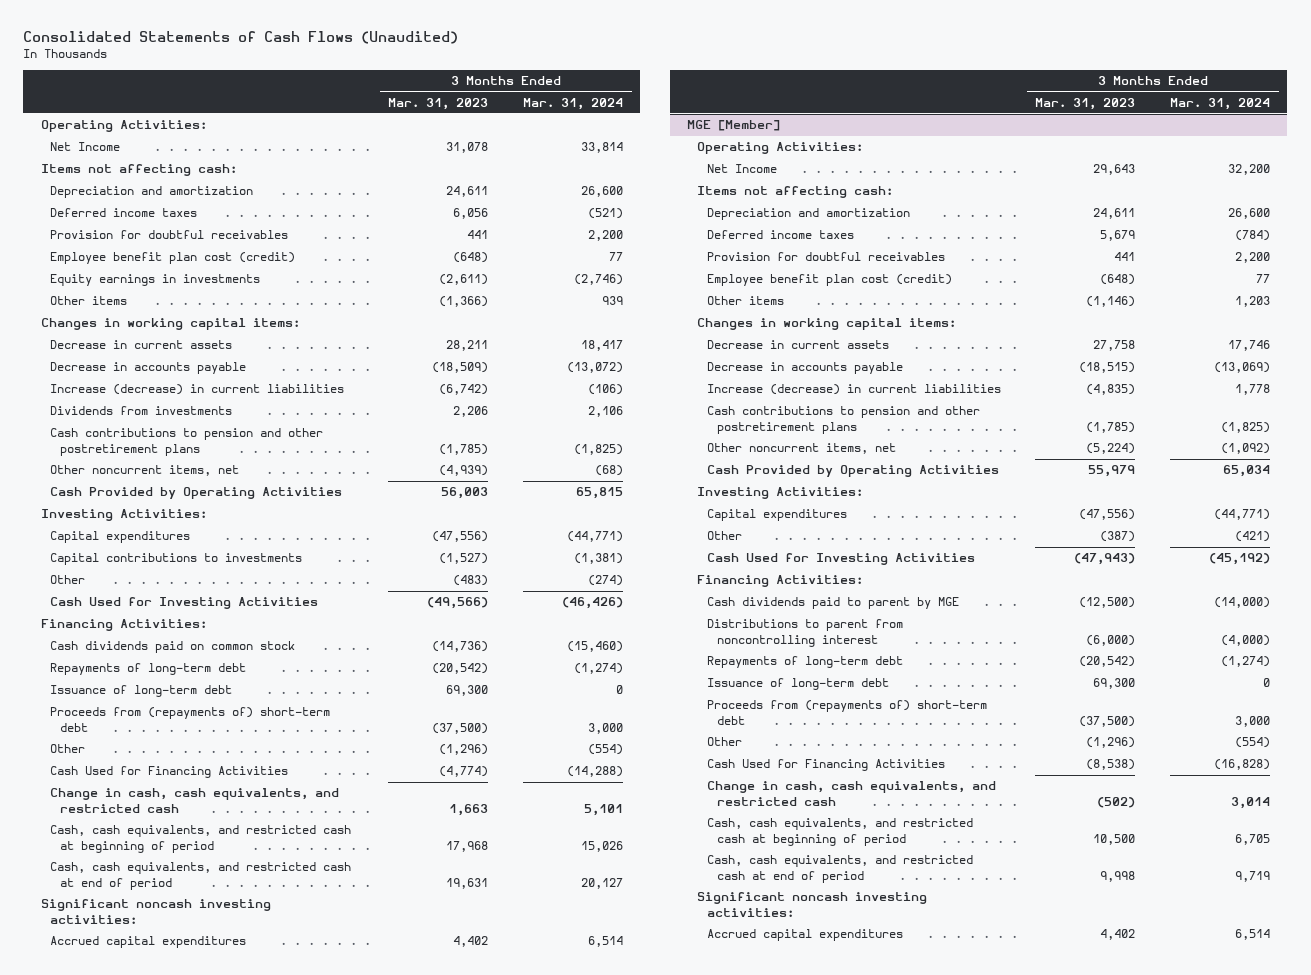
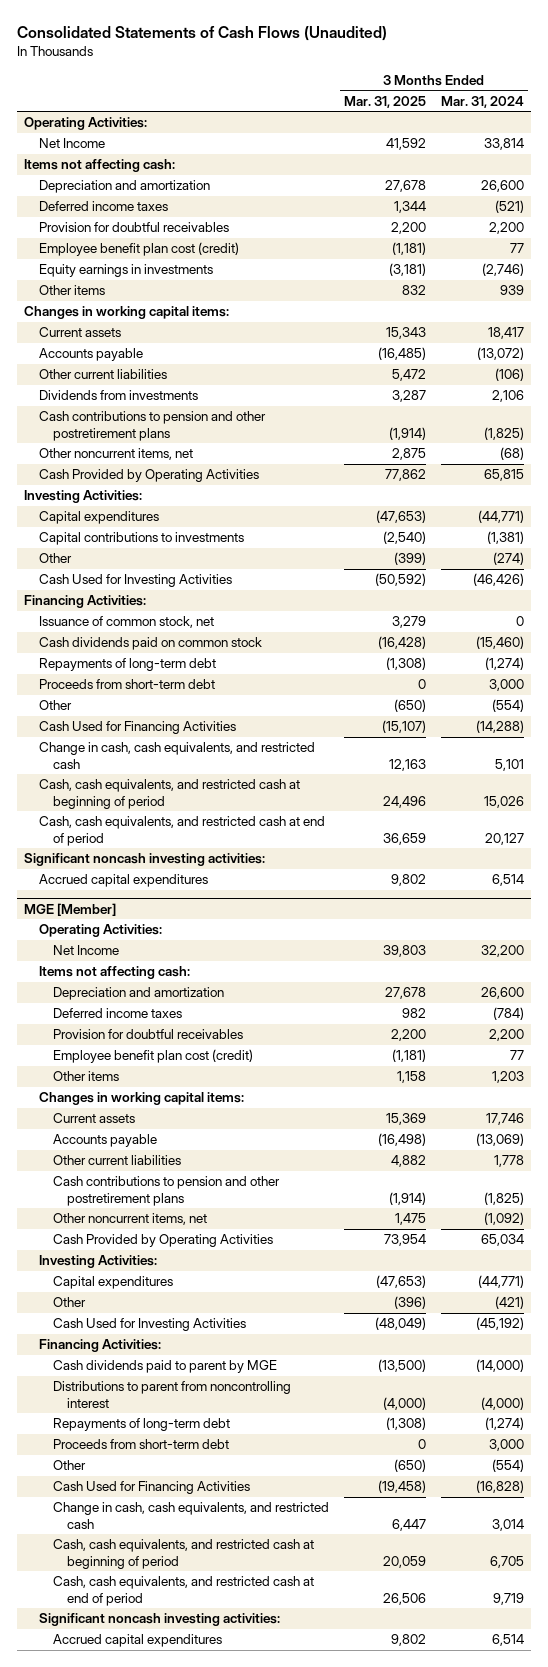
[388,97,489,110] Mar. 31, 2023 -> none
none -> [343,95,426,108] Mar. 31, 2025
[50,340,233,350] Decrease in current assets -> [38,327,121,338] Current assets
[50,362,247,375] Decrease in accounts payable -> [38,348,143,362] Accounts payable
[50,384,345,396] Increase (decrease) in current liabilities -> [38,369,167,380] Other current liabilities
none -> [38,616,214,629] Issuance of common stock, net
[50,685,233,698] Issuance of long-term debt -> none
[50,707,331,732] Proceeds from (repayments of) short-term debt -> [38,679,215,690] Proceeds from short-term debt
[706,340,889,350] Decrease in current assets -> [52,1113,135,1124] Current assets
[706,362,903,375] Decrease in accounts payable -> [52,1134,157,1148] Accounts payable
[706,384,1001,396] Increase (decrease) in current liabilities -> [52,1155,181,1166] Other current liabilities
[706,678,889,691] Issuance of long-term debt -> none
[706,700,987,725] Proceeds from (repayments of) short-term debt -> [52,1439,229,1450] Proceeds from short-term debt

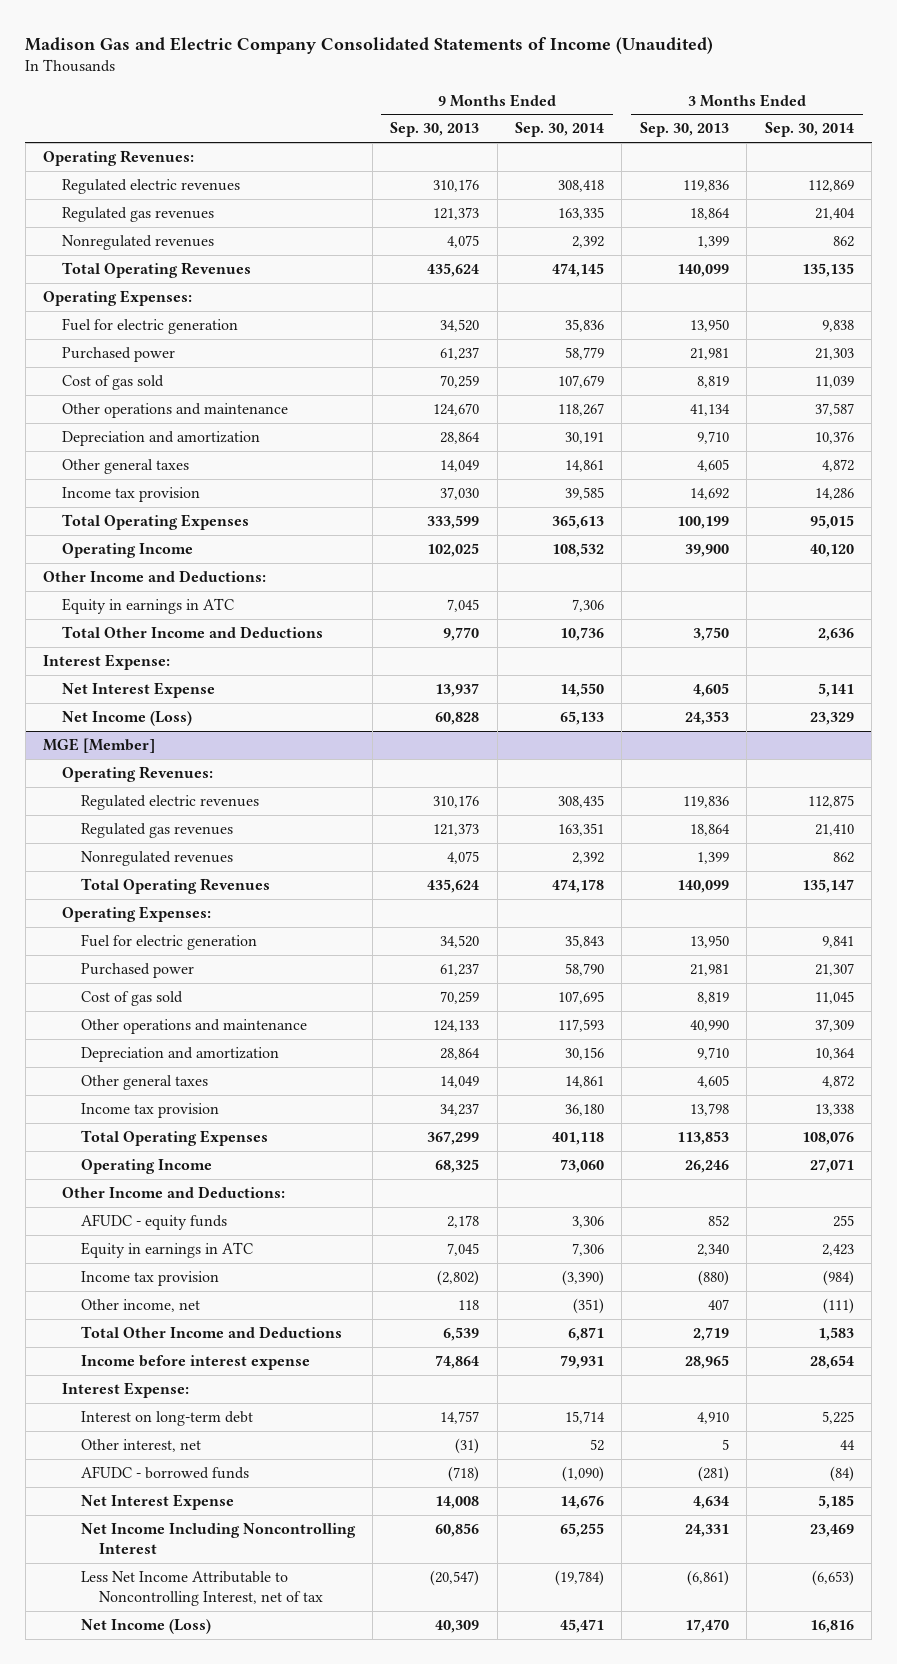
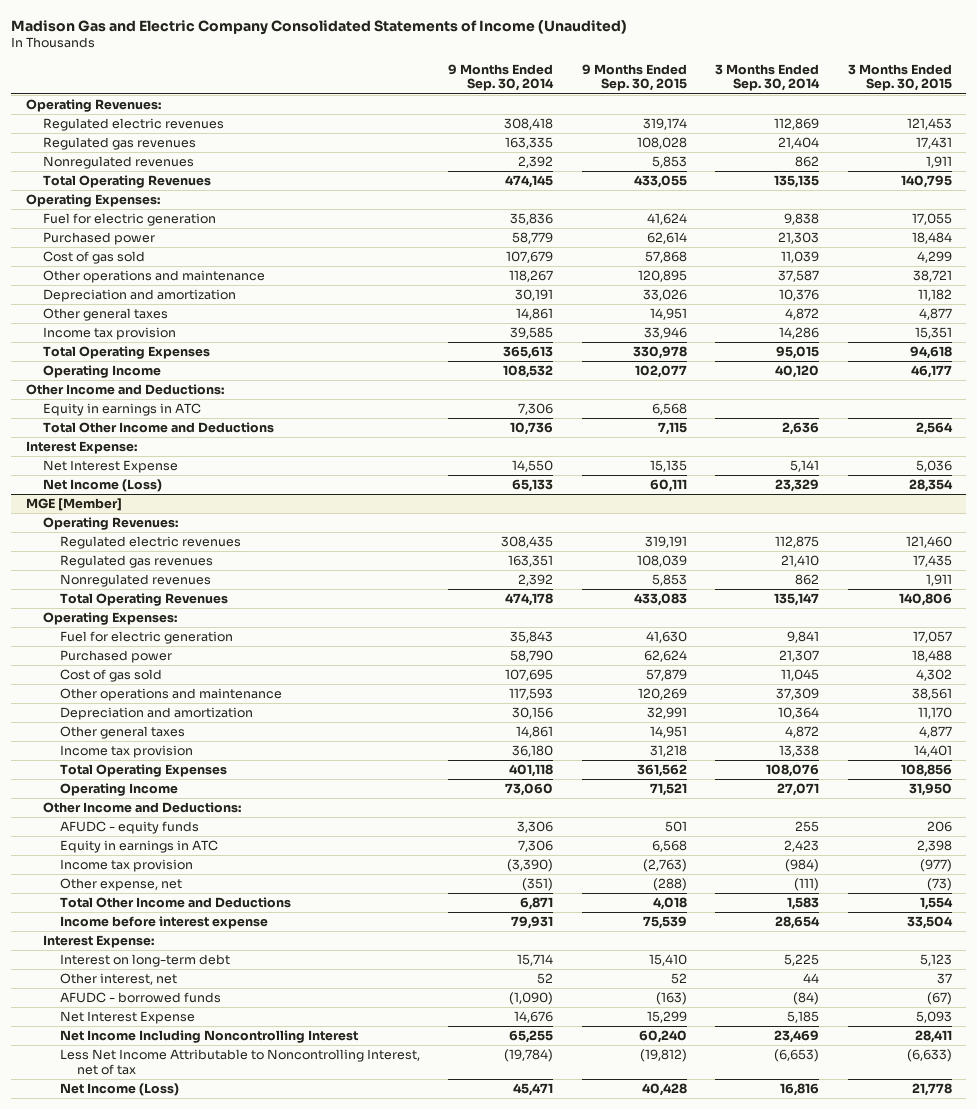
[390,122,480,138] Sep. 30, 2013 -> none
[639,122,729,138] Sep. 30, 2013 -> none
none -> [581,63,687,92] 9 Months Ended Sep. 30, 2015
none -> [847,63,952,92] 3 Months Ended Sep. 30, 2015
[80,1298,200,1312] Other income, net -> [59,878,182,892] Other expense, net

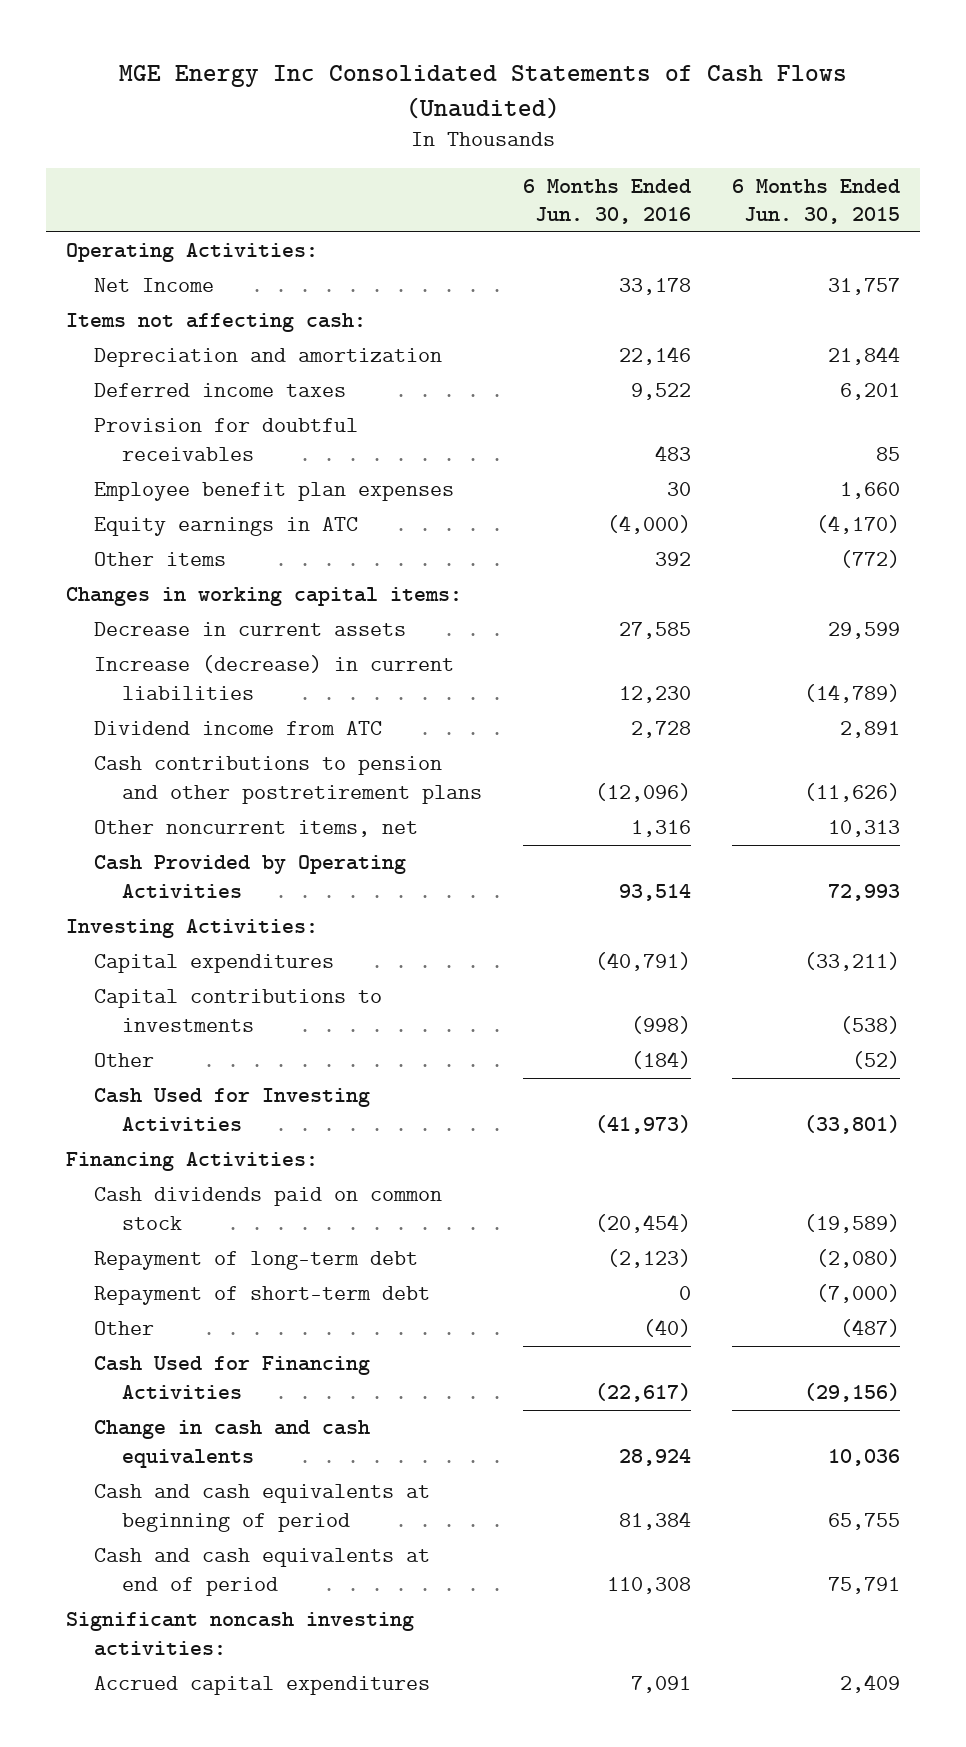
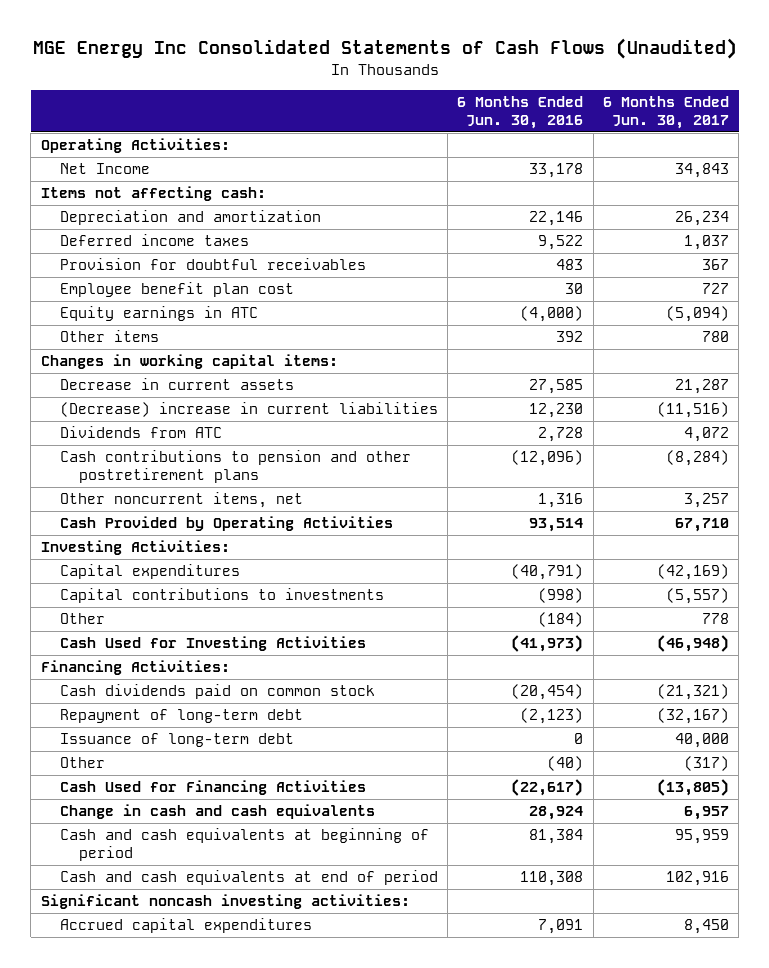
[731,178,900,225] 6 Months Ended Jun. 30, 2015 -> none
none -> [602,95,729,130] 6 Months Ended Jun. 30, 2017
[94,482,455,502] Employee benefit plan expenses -> [59,282,294,298] Employee benefit plan cost
[94,655,455,701] Increase (decrease) in current liabilities -> [59,402,438,418] (Decrease) increase in current liabilities
[94,721,383,736] Dividend income from ATC -> [59,426,222,439] Dividends from ATC
[94,1286,431,1306] Repayment of short-term debt -> none
none -> [59,733,294,748] Issuance of long-term debt

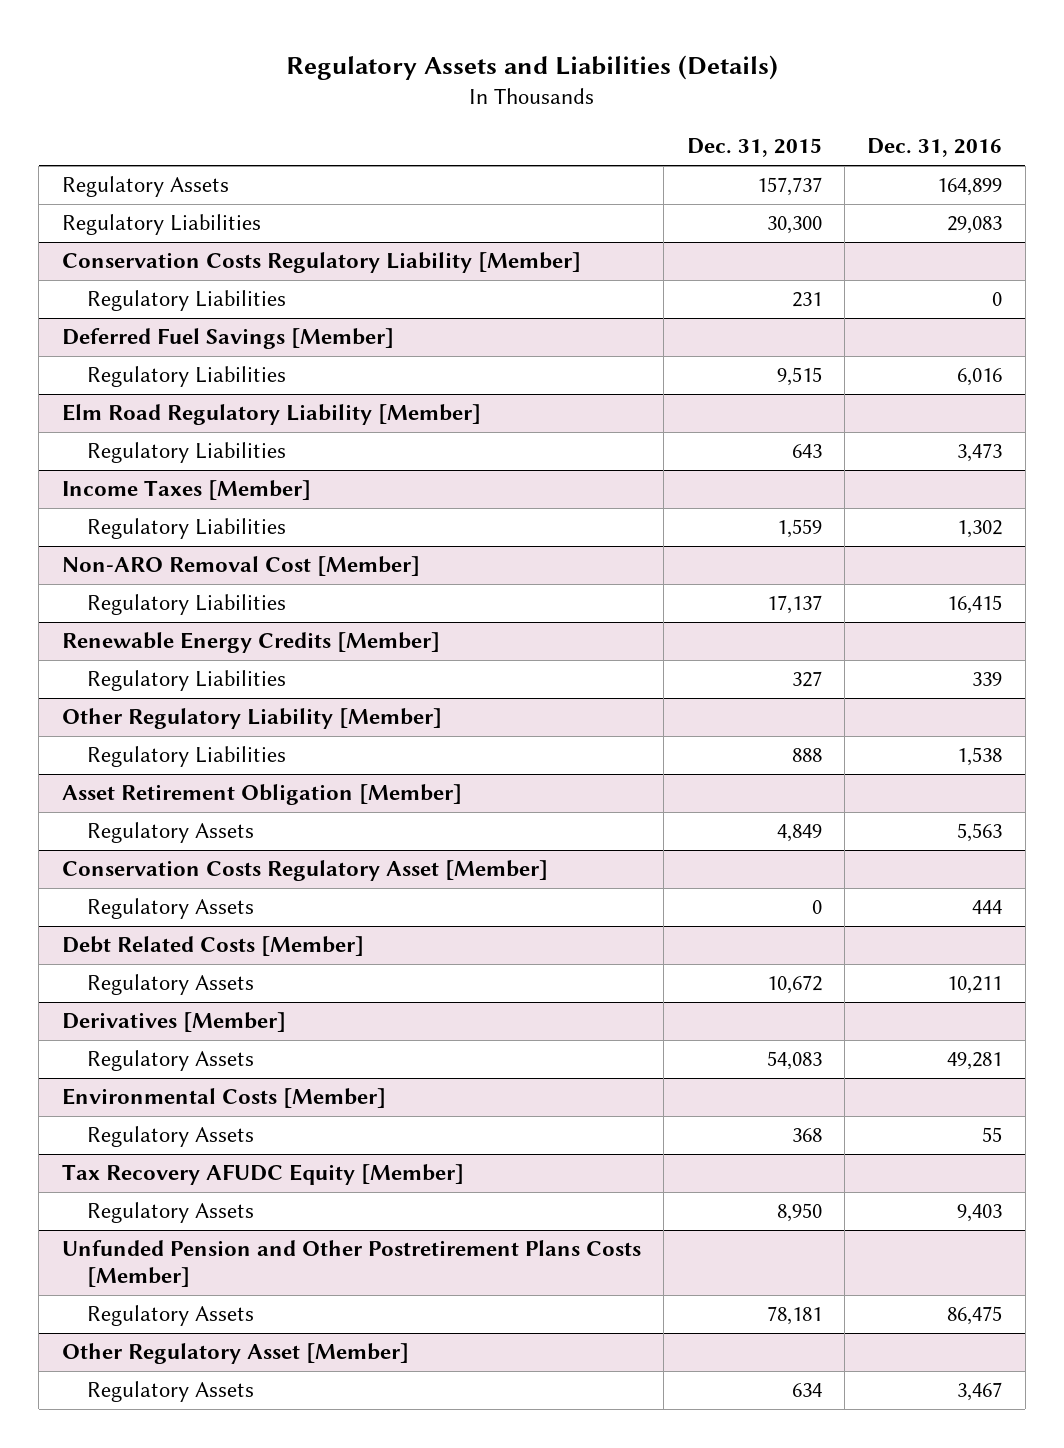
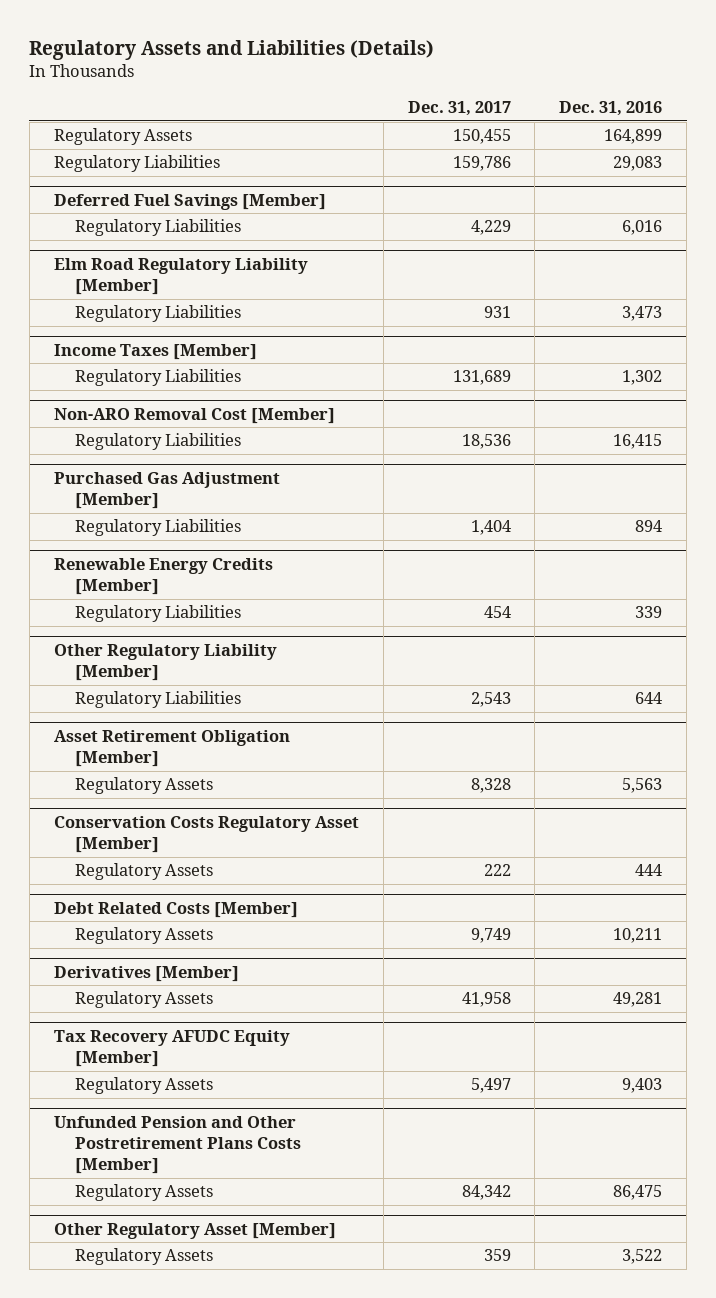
[686,138,822,158] Dec. 31, 2015 -> none
none -> [407,101,511,117] Dec. 31, 2017
[61,252,581,274] Conservation Costs Regulatory Liability [Member] -> none
[86,290,286,312] Regulatory Liabilities -> none
none -> [53,471,280,510] Purchased Gas Adjustment [Member]
none -> [75,519,242,537] Regulatory Liabilities
[957,747,1003,767] 1,538 -> [635,692,663,705] 644
[61,1088,386,1109] Environmental Costs [Member] -> none
[86,1126,254,1148] Regulatory Assets -> none
[957,1382,1003,1402] 3,467 -> [622,1249,663,1265] 3,522

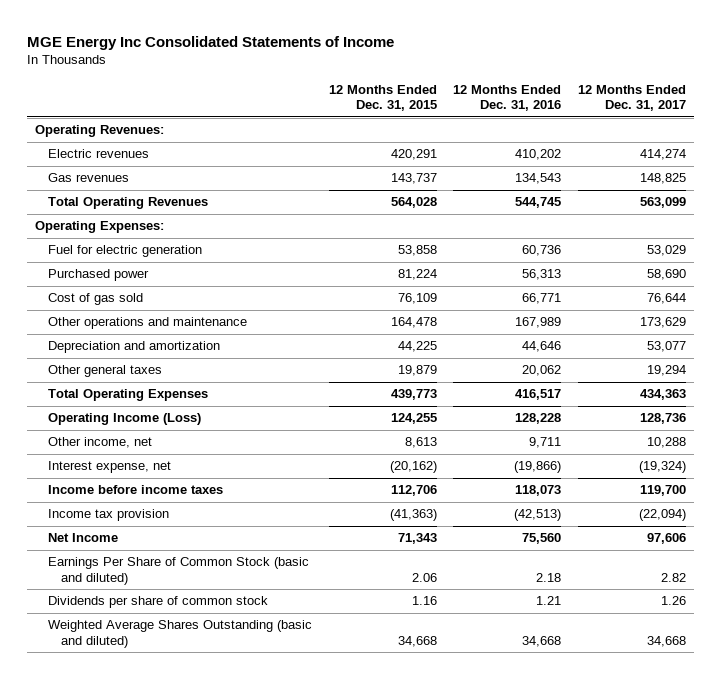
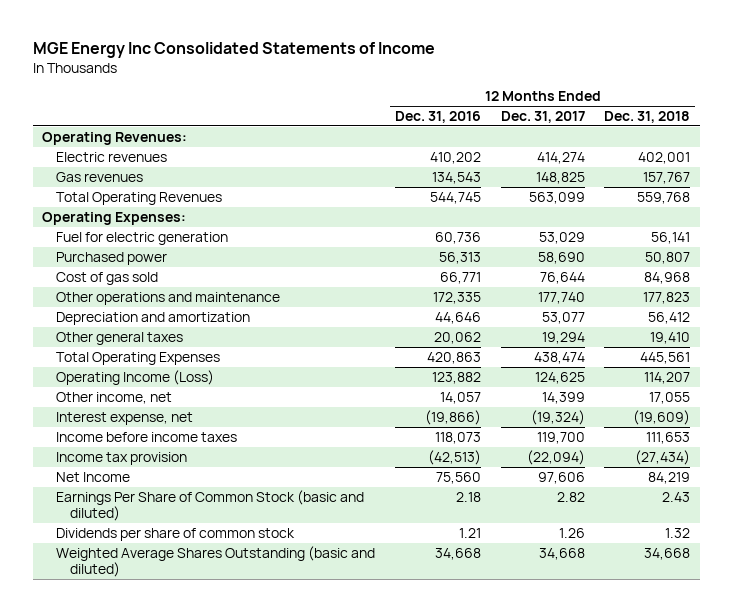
[328,84,437,112] 12 Months Ended Dec. 31, 2015 -> none
none -> [604,110,691,123] Dec. 31, 2018
[515,317,562,329] 167,989 -> [432,291,481,304] 172,335
[640,317,687,329] 173,629 -> [537,291,585,304] 177,740
[515,389,562,401] 416,517 -> [426,351,481,364] 420,863
[640,389,687,401] 434,363 -> [533,351,585,364] 438,474
[515,413,562,425] 128,228 -> [431,371,481,384] 123,882
[640,413,687,425] 128,736 -> [534,371,585,384] 124,625
[529,437,562,449] 9,711 -> [439,391,481,404] 14,057
[647,437,687,449] 10,288 -> [541,391,585,404] 14,399

